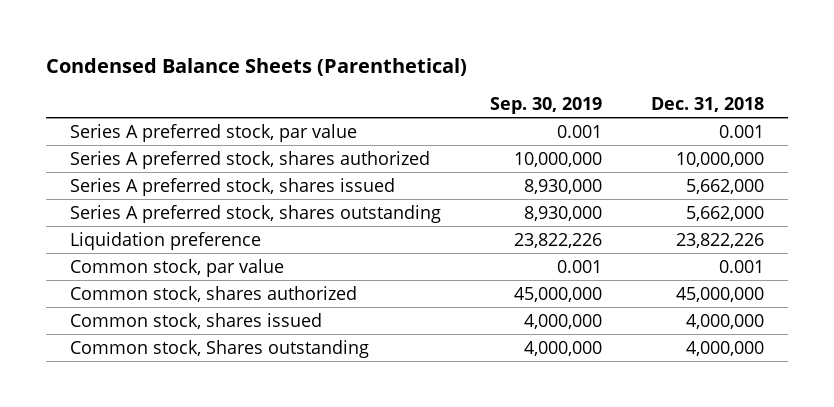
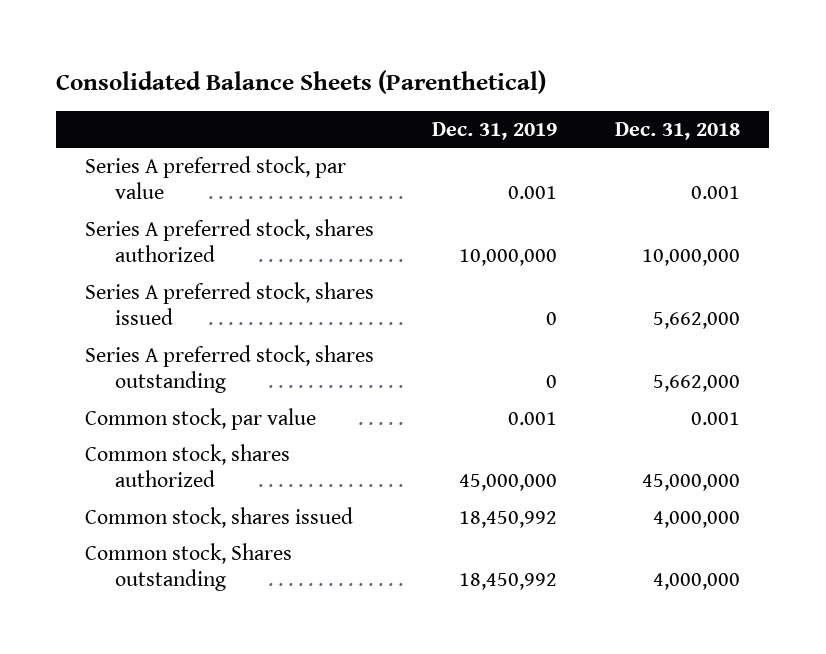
[45,57,467,76] Condensed Balance Sheets (Parenthetical) -> [56,69,547,94] Consolidated Balance Sheets (Parenthetical)
[490,96,603,114] Sep. 30, 2019 -> none
none -> [432,121,558,140] Dec. 31, 2019
[70,231,262,250] Liquidation preference -> none

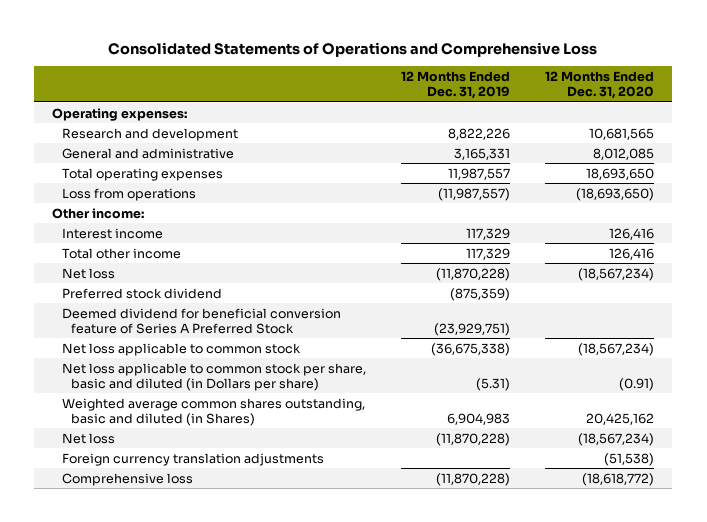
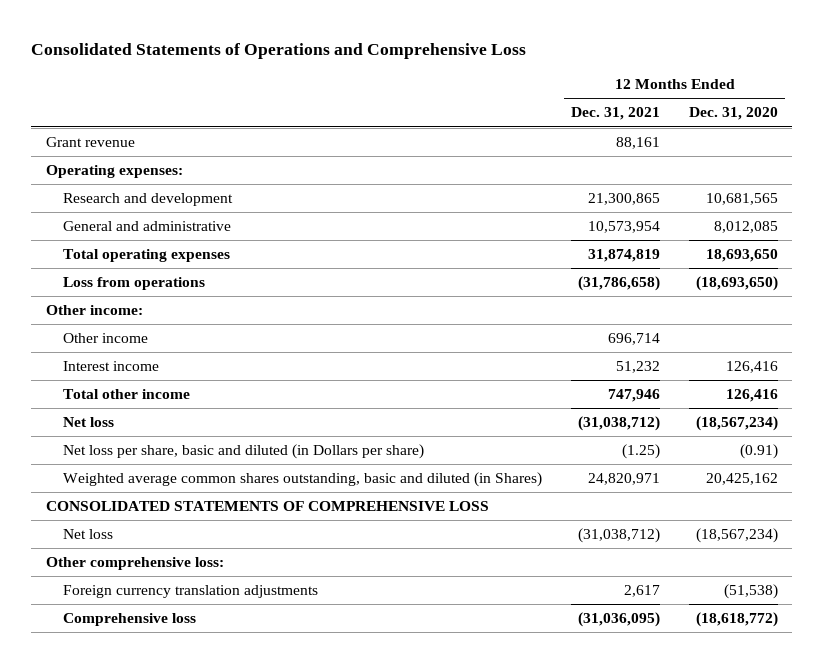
[401,71,511,99] 12 Months Ended Dec. 31, 2019 -> none
none -> [571,107,661,121] Dec. 31, 2021
none -> [45,137,135,148] Grant revenue
none -> [63,333,149,344] Other income
[61,287,222,299] Preferred stock dividend -> none
[61,307,341,334] Deemed dividend for beneficial conversion feature of Series A Preferred Stock -> none
[61,342,301,356] Net loss applicable to common stock -> none
[61,362,366,391] Net loss applicable to common stock per share, basic and diluted (in Dollars per share) -> [63,444,425,460] Net loss per share, basic and diluted (in Dollars per share)
none -> [45,501,489,512] CONSOLIDATED STATEMENTS OF COMPREHENSIVE LOSS
none -> [45,557,224,571] Other comprehensive loss:

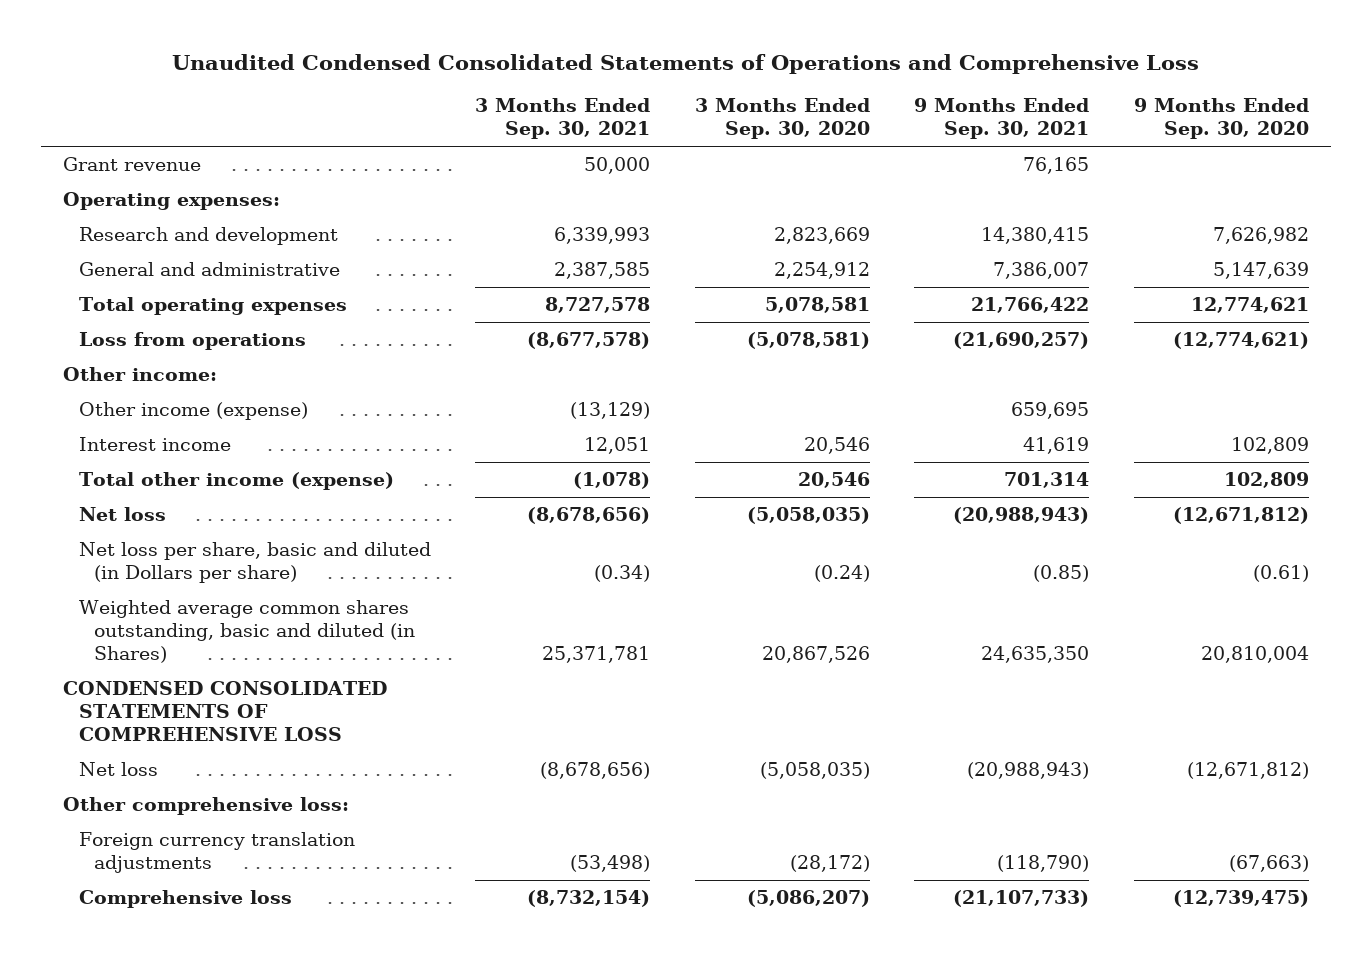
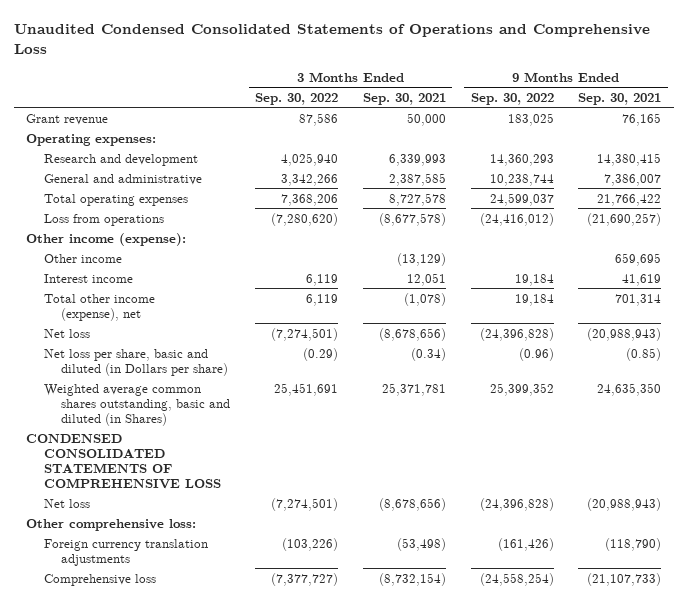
[694,98,870,140] 3 Months Ended Sep. 30, 2020 -> none
[1133,98,1309,140] 9 Months Ended Sep. 30, 2020 -> none
none -> [255,92,339,105] Sep. 30, 2022
none -> [470,92,554,105] Sep. 30, 2022
[63,367,218,382] Other income: -> [25,232,186,246] Other income (expense):
[78,402,308,421] Other income (expense) -> [43,253,122,263] Other income
[78,472,394,491] Total other income (expense) -> [43,293,155,321] Total other income (expense), net

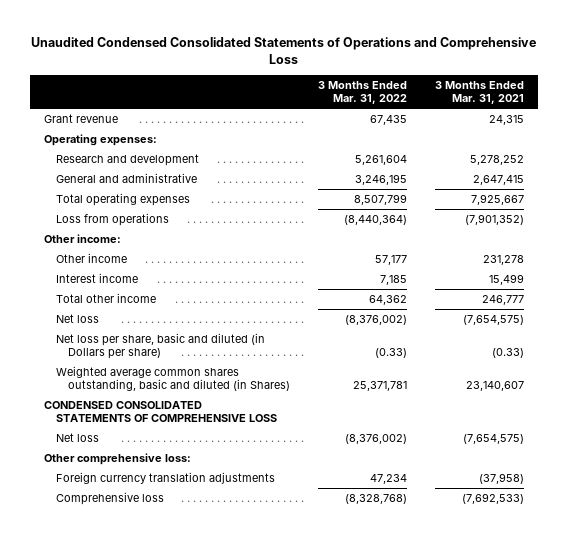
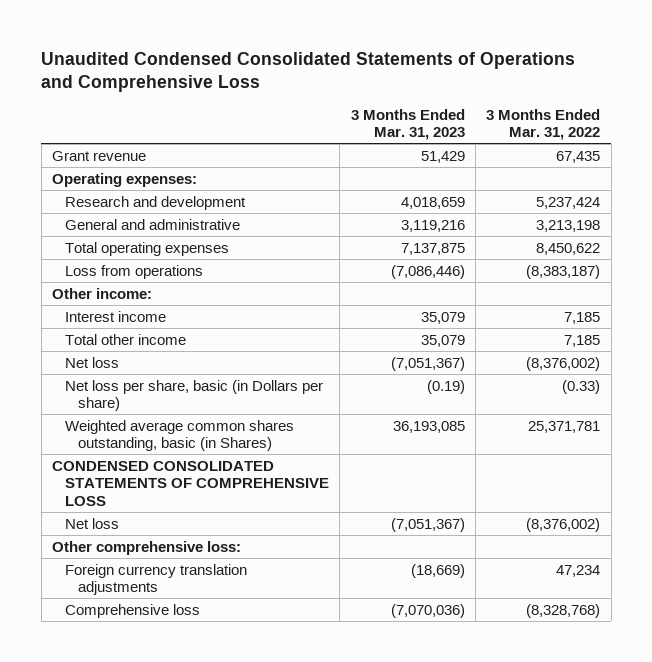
[435,80,525,105] 3 Months Ended Mar. 31, 2021 -> none
none -> [350,108,465,141] 3 Months Ended Mar. 31, 2023
[355,155,408,166] 5,261,604 -> [536,196,601,209] 5,237,424
[355,174,408,186] 3,246,195 -> [536,219,601,232] 3,213,198
[354,194,408,206] 8,507,799 -> [536,242,601,255] 8,450,622
[344,215,408,226] (8,440,364) -> [526,264,601,279] (8,383,187)
[55,253,127,264] Other income -> none
[369,295,408,306] 64,362 -> [564,334,601,347] 7,185
[55,333,265,360] Net loss per share, basic and diluted (in Dollars per share) -> [65,379,324,412] Net loss per share, basic (in Dollars per share)
[55,366,291,392] Weighted average common shares outstanding, basic and diluted (in Shares) -> [65,419,295,452] Weighted average common shares outstanding, basic (in Shares)

